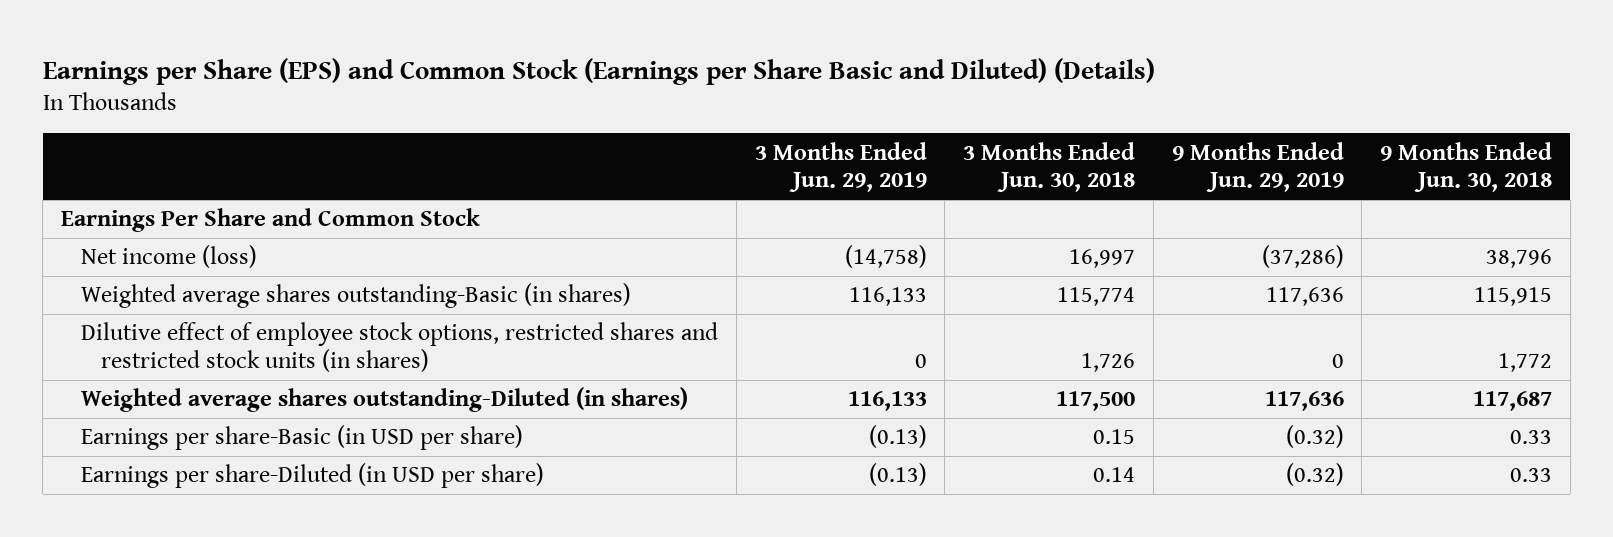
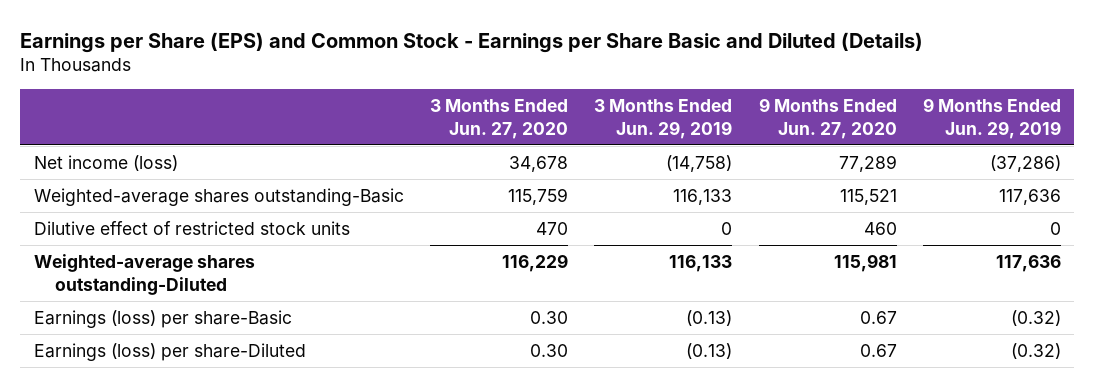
[42,57,1155,85] Earnings per Share (EPS) and Common Stock (Earnings per Share Basic and Diluted) (Details) -> [20,31,924,53] Earnings per Share (EPS) and Common Stock - Earnings per Share Basic and Diluted (Details)
[963,141,1136,193] 3 Months Ended Jun. 30, 2018 -> none
[1380,141,1553,193] 9 Months Ended Jun. 30, 2018 -> none
none -> [429,99,568,139] 3 Months Ended Jun. 27, 2020
none -> [758,98,897,139] 9 Months Ended Jun. 27, 2020
[60,208,480,233] Earnings Per Share and Common Stock -> none
[81,283,632,309] Weighted average shares outstanding-Basic (in shares) -> [33,187,404,206] Weighted-average shares outstanding-Basic
[81,322,719,372] Dilutive effect of employee stock options, restricted shares and restricted stock units (in shares) -> [33,220,350,235] Dilutive effect of restricted stock units
[81,387,689,413] Weighted average shares outstanding-Diluted (in shares) -> [33,253,255,295] Weighted-average shares outstanding-Diluted
[81,425,524,451] Earnings per share-Basic (in USD per share) -> [33,309,292,328] Earnings (loss) per share-Basic
[81,463,545,489] Earnings per share-Diluted (in USD per share) -> [33,342,306,361] Earnings (loss) per share-Diluted

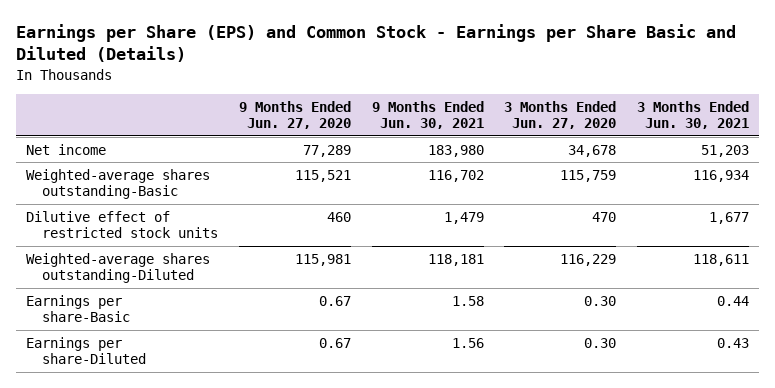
[594,99,733,139] 3 Months Ended Jun. 29, 2019 -> none
[922,98,1061,139] 9 Months Ended Jun. 29, 2019 -> none
none -> [371,100,484,130] 9 Months Ended Jun. 30, 2021
none -> [637,100,750,130] 3 Months Ended Jun. 30, 2021
[33,154,178,171] Net income (loss) -> [26,143,107,155] Net income
[33,309,292,328] Earnings (loss) per share-Basic -> [26,294,131,323] Earnings per share-Basic
[33,342,306,361] Earnings (loss) per share-Diluted -> [26,336,147,365] Earnings per share-Diluted

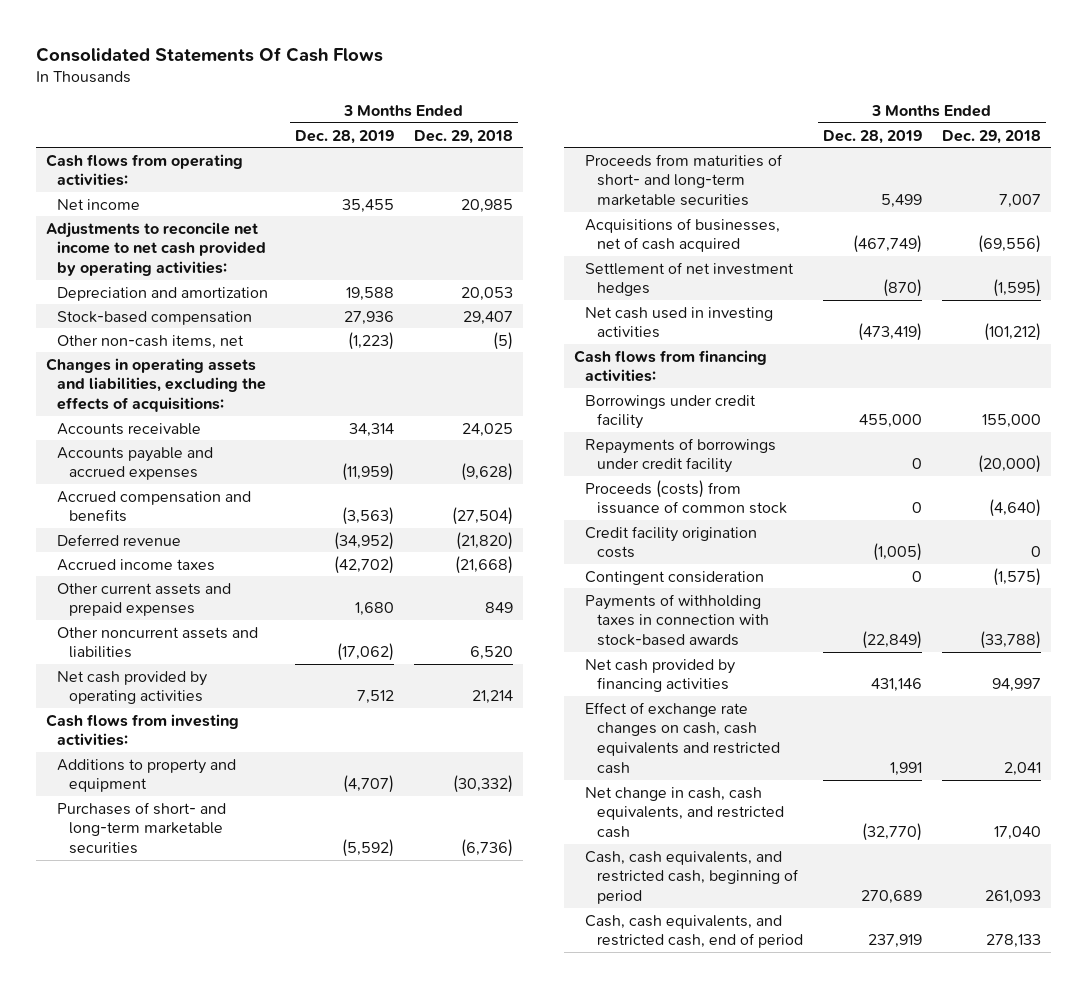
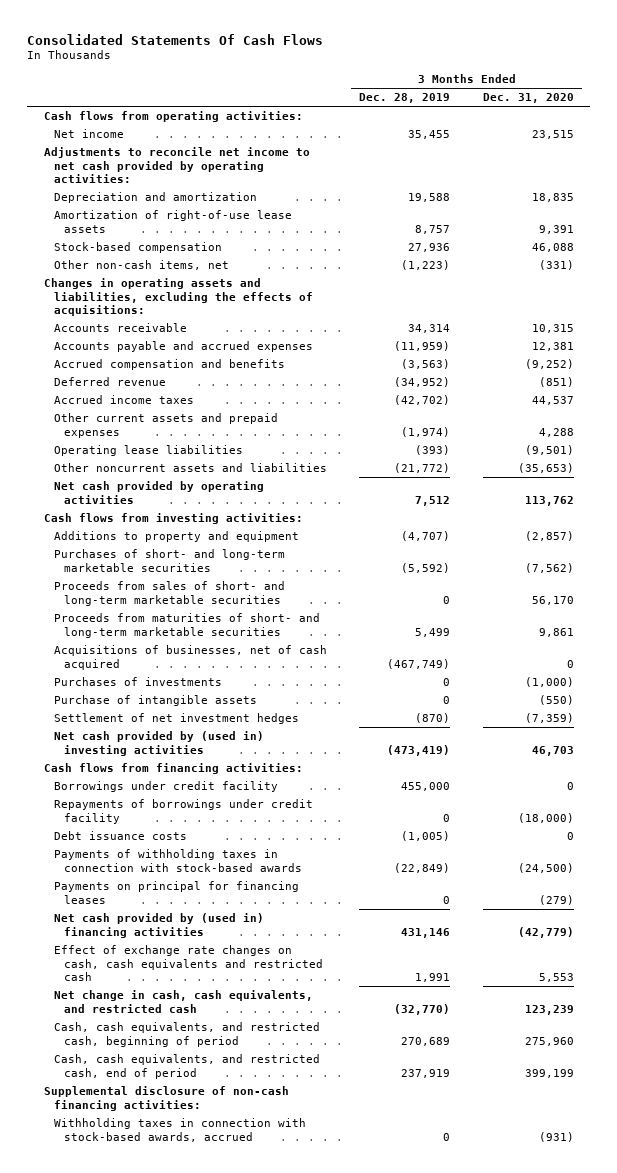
[414,129,514,144] Dec. 29, 2018 -> none
none -> [482,93,574,104] Dec. 31, 2020
none -> [53,210,292,233] Amortization of right-of-use lease assets
[355,602,395,617] 1,680 -> [401,426,451,437] (1,974)
none -> [53,445,243,457] Operating lease liabilities
[337,643,395,662] (17,062) -> [394,463,451,474] (21,772)
none -> [53,581,285,606] Proceeds from sales of short- and long-term marketable securities
none -> [53,677,222,687] Purchases of investments
none -> [53,695,257,707] Purchase of intangible assets
[585,306,774,339] Net cash used in investing activities -> [53,731,264,756] Net cash provided by (used in) investing activities
[585,479,788,515] Proceeds (costs) from issuance of common stock -> none
[585,570,765,585] Contingent consideration -> none
[585,525,758,559] Credit facility origination costs -> [53,831,187,841] Debt issuance costs
none -> [53,881,299,904] Payments on principal for financing leases
[585,658,736,693] Net cash provided by financing activities -> [53,913,264,938] Net cash provided by (used in) financing activities
none -> [43,1086,289,1111] Supplemental disclosure of non-cash financing activities:
none -> [53,1118,306,1142] Withholding taxes in connection with stock-based awards, accrued

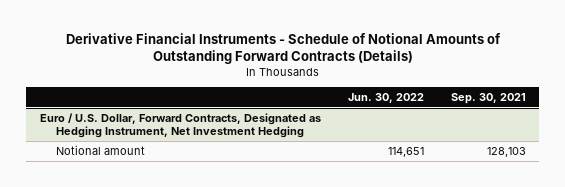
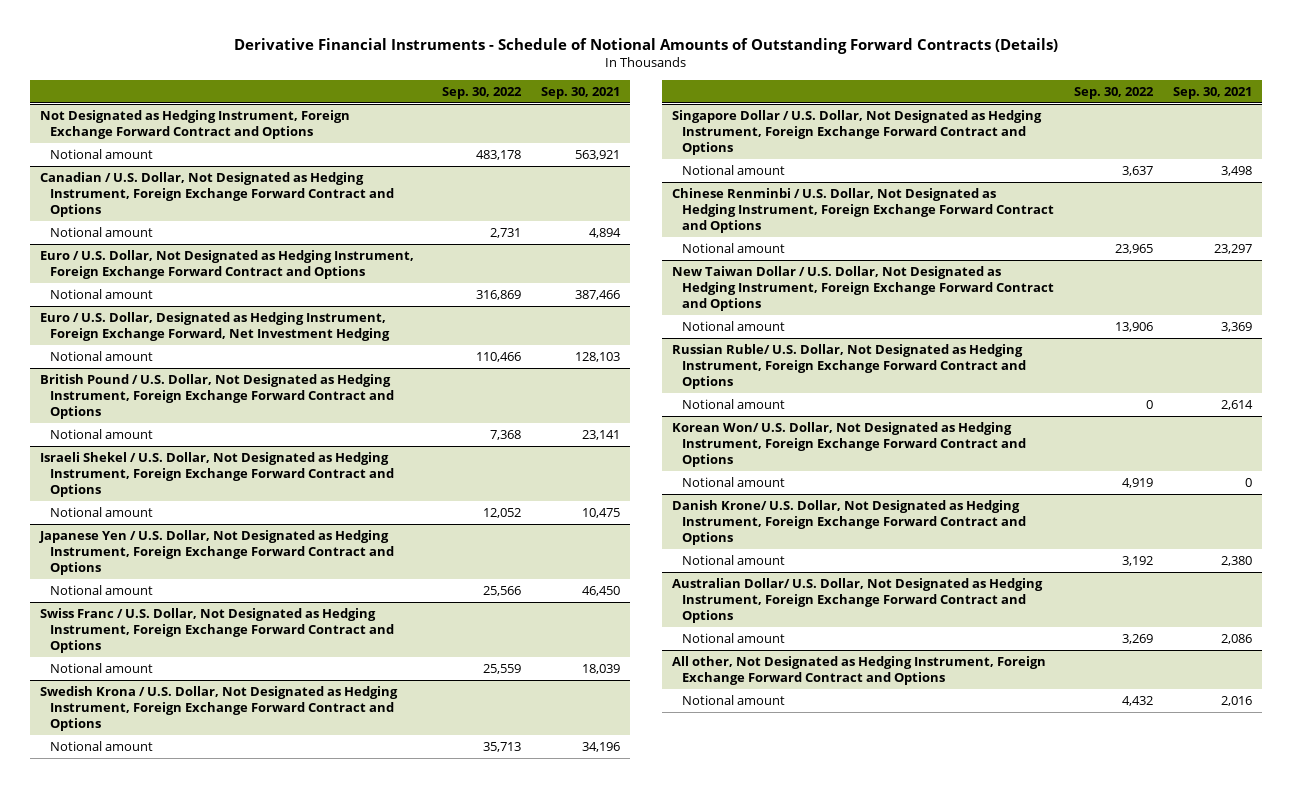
[347,93,424,104] Jun. 30, 2022 -> none
none -> [442,86,523,99] Sep. 30, 2022
none -> [40,109,351,140] Not Designated as Hedging Instrument, Foreign Exchange Forward Contract and Options
none -> [50,148,154,159] Notional amount
none -> [40,171,395,218] Canadian / U.S. Dollar, Not Designated as Hedging Instrument, Foreign Exchange Forward Contract and Options
none -> [50,226,154,237] Notional amount
none -> [40,249,415,280] Euro / U.S. Dollar, Not Designated as Hedging Instrument, Foreign Exchange Forward Contract and Options
none -> [50,288,154,299] Notional amount
[39,112,321,138] Euro / U.S. Dollar, Forward Contracts, Designated as Hedging Instrument, Net Investment Hedging -> [40,311,391,342] Euro / U.S. Dollar, Designated as Hedging Instrument, Foreign Exchange Forward, Net Investment Hedging
none -> [40,373,395,420] British Pound / U.S. Dollar, Not Designated as Hedging Instrument, Foreign Exchange Forward Contract and Options
none -> [50,428,154,439] Notional amount
none -> [40,451,395,498] Israeli Shekel / U.S. Dollar, Not Designated as Hedging Instrument, Foreign Exchange Forward Contract and Options
none -> [50,506,154,517] Notional amount
none -> [39,529,395,576] Japanese Yen / U.S. Dollar, Not Designated as Hedging Instrument, Foreign Exchange Forward Contract and Options
none -> [50,584,154,595] Notional amount
none -> [40,607,395,654] Swiss Franc / U.S. Dollar, Not Designated as Hedging Instrument, Foreign Exchange Forward Contract and Options
none -> [50,662,154,673] Notional amount
none -> [40,685,399,732] Swedish Krona / U.S. Dollar, Not Designated as Hedging Instrument, Foreign Exchange Forward Contract and Options
none -> [50,740,154,751] Notional amount
none -> [671,109,1042,156] Singapore Dollar / U.S. Dollar, Not Designated as Hedging Instrument, Foreign Exchange Forward Contract and Options
none -> [681,164,785,175] Notional amount
none -> [671,187,1054,234] Chinese Renminbi / U.S. Dollar, Not Designated as Hedging Instrument, Foreign Exchange Forward Contract and Options
none -> [681,242,785,253] Notional amount
none -> [671,265,1054,312] New Taiwan Dollar / U.S. Dollar, Not Designated as Hedging Instrument, Foreign Exchange Forward Contract and Options
none -> [681,320,785,331] Notional amount
none -> [671,343,1026,390] Russian Ruble/ U.S. Dollar, Not Designated as Hedging Instrument, Foreign Exchange Forward Contract and Options
none -> [681,398,785,409] Notional amount
none -> [671,421,1026,468] Korean Won/ U.S. Dollar, Not Designated as Hedging Instrument, Foreign Exchange Forward Contract and Options
none -> [681,476,785,487] Notional amount
none -> [671,499,1026,546] Danish Krone/ U.S. Dollar, Not Designated as Hedging Instrument, Foreign Exchange Forward Contract and Options
none -> [681,554,785,565] Notional amount
none -> [671,577,1043,624] Australian Dollar/ U.S. Dollar, Not Designated as Hedging Instrument, Foreign Exchange Forward Contract and Options
none -> [681,632,785,643] Notional amount
none -> [671,655,1046,686] All other, Not Designated as Hedging Instrument, Foreign Exchange Forward Contract and Options
none -> [681,694,785,705] Notional amount

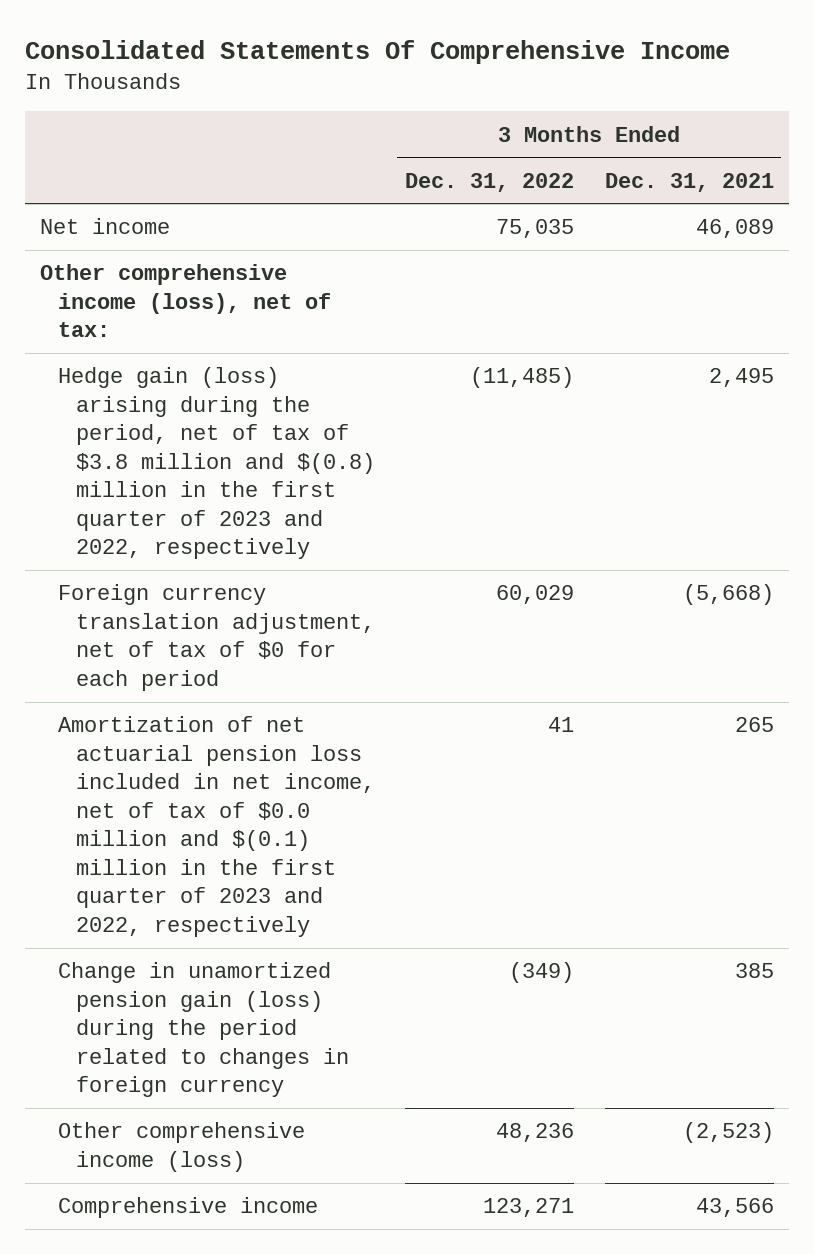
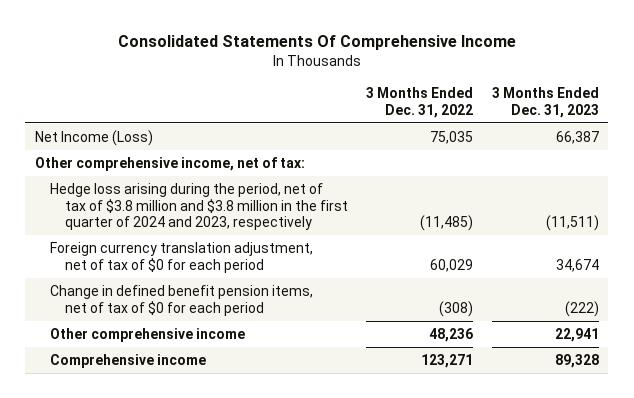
[604,172,774,192] Dec. 31, 2021 -> none
none -> [492,86,600,118] 3 Months Ended Dec. 31, 2023
[40,218,171,235] Net income -> [34,129,153,146] Net Income (Loss)
[40,264,331,338] Other comprehensive income (loss), net of tax: -> [34,156,305,171] Other comprehensive income, net of tax:
[57,367,375,560] Hedge gain (loss) arising during the period, net of tax of $3.8 million and $(0.8) million in the first quarter of 2023 and 2022, respectively -> [49,182,348,231] Hedge loss arising during the period, net of tax of $3.8 million and $3.8 million in the first quarter of 2024 and 2023, respectively
[57,716,375,937] Amortization of net actuarial pension loss included in net income, net of tax of $0.0 million and $(0.1) million in the first quarter of 2023 and 2022, respectively -> none
[57,962,349,1098] Change in unamortized pension gain (loss) during the period related to changes in foreign currency -> none
none -> [49,284,313,316] Change in defined benefit pension items, net of tax of $0 for each period
[57,1122,305,1172] Other comprehensive income (loss) -> [49,327,245,342] Other comprehensive income

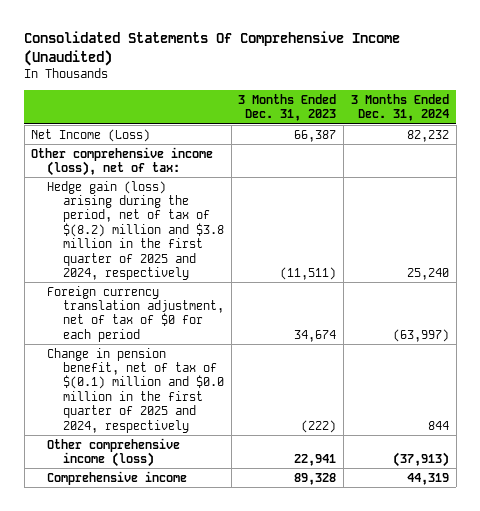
[117,35,516,51] Consolidated Statements Of Comprehensive Income -> [24,31,401,66] Consolidated Statements Of Comprehensive Income (Unaudited)
[366,86,474,118] 3 Months Ended Dec. 31, 2022 -> none
none -> [350,94,449,122] 3 Months Ended Dec. 31, 2024
[34,156,305,171] Other comprehensive income, net of tax: -> [31,146,214,176] Other comprehensive income (loss), net of tax:
[49,182,348,231] Hedge loss arising during the period, net of tax of $3.8 million and $3.8 million in the first quarter of 2024 and 2023, respectively -> [47,180,225,281] Hedge gain (loss) arising during the period, net of tax of $(8.2) million and $3.8 million in the first quarter of 2025 and 2024, respectively
[49,284,313,316] Change in defined benefit pension items, net of tax of $0 for each period -> [47,347,225,433] Change in pension benefit, net of tax of $(0.1) million and $0.0 million in the first quarter of 2025 and 2024, respectively
[49,327,245,342] Other comprehensive income -> [47,437,181,467] Other comprehensive income (loss)

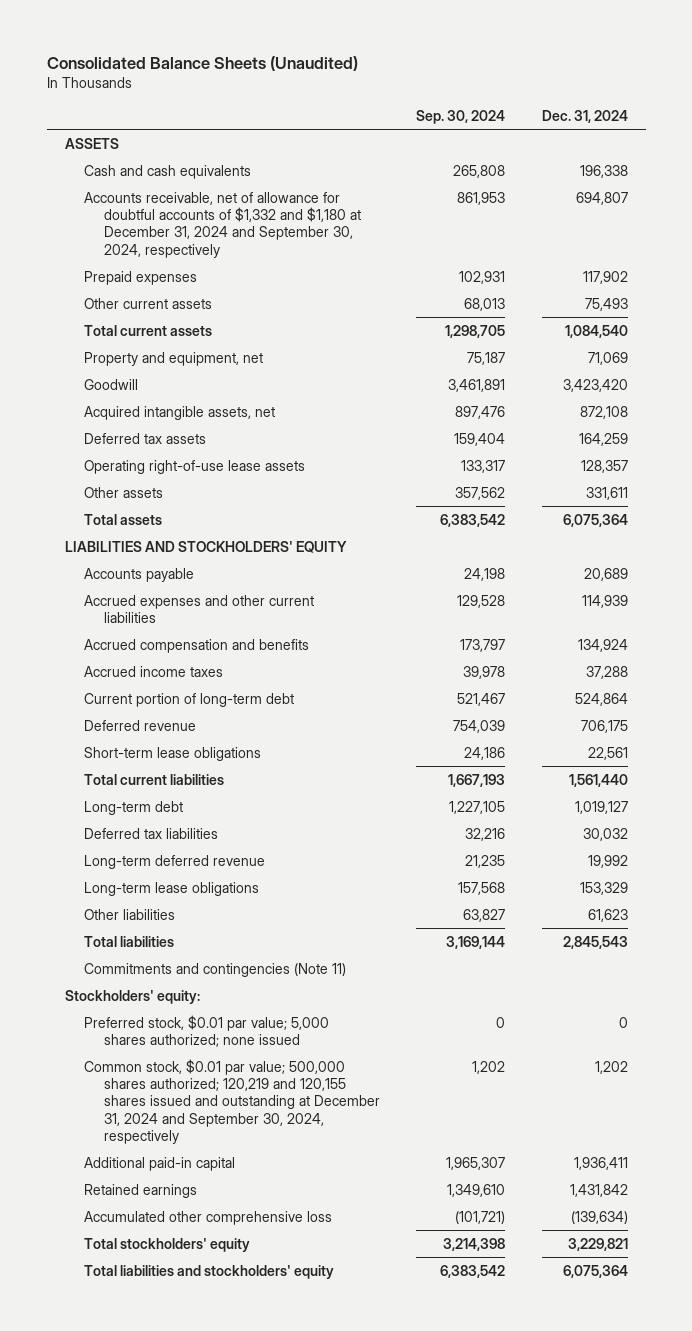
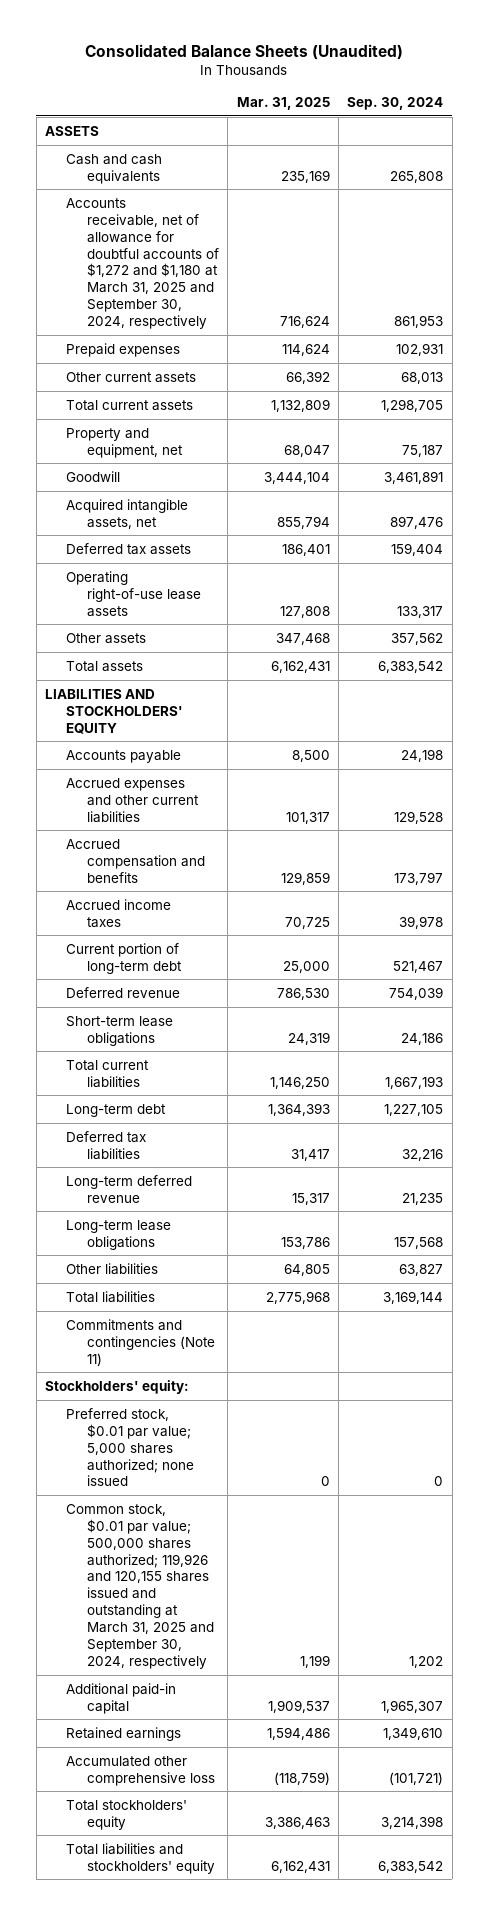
[541,109,628,123] Dec. 31, 2024 -> none
none -> [236,96,330,110] Mar. 31, 2025
[84,191,361,258] Accounts receivable, net of allowance for doubtful accounts of $1,332 and $1,180 at December 31, 2024 and September 30, 2024, respectively -> [65,197,219,330] Accounts receivable, net of allowance for doubtful accounts of $1,272 and $1,180 at March 31, 2025 and September 30, 2024, respectively
[84,1058,380,1144] Common stock, $0.01 par value; 500,000 shares authorized; 120,219 and 120,155 shares issued and outstanding at December 31, 2024 and September 30, 2024, respectively -> [65,1503,214,1670] Common stock, $0.01 par value; 500,000 shares authorized; 119,926 and 120,155 shares issued and outstanding at March 31, 2025 and September 30, 2024, respectively

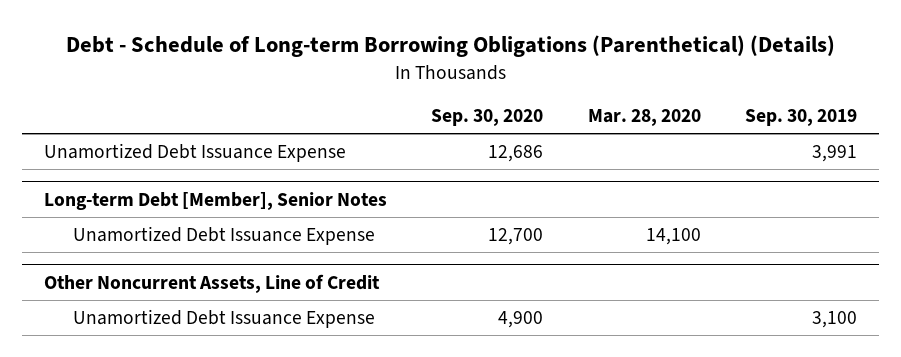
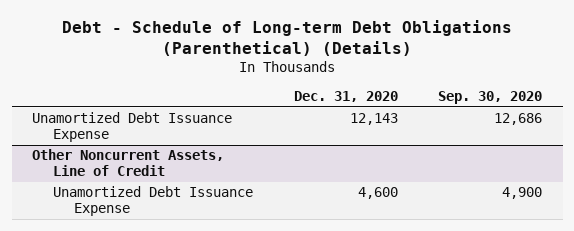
[65,35,835,58] Debt - Schedule of Long-term Borrowing Obligations (Parenthetical) (Details) -> [62,19,513,56] Debt - Schedule of Long-term Debt Obligations (Parenthetical) (Details)
[587,109,701,127] Mar. 28, 2020 -> none
[745,109,858,127] Sep. 30, 2019 -> none
none -> [293,91,398,103] Dec. 31, 2020
[43,191,387,210] Long-term Debt [Member], Senior Notes -> none
[72,226,375,246] Unamortized Debt Issuance Expense -> none

